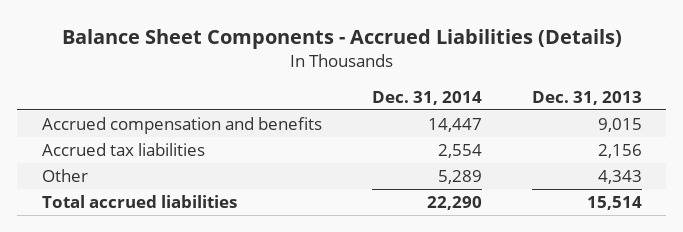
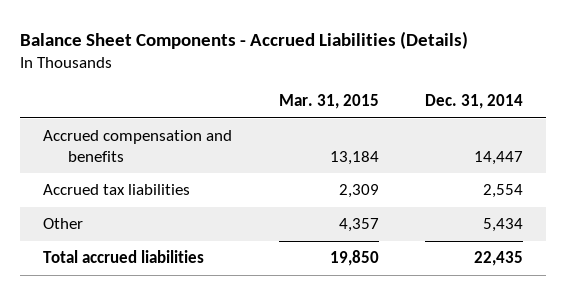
[531,91,642,106] Dec. 31, 2013 -> none
none -> [278,94,379,110] Mar. 31, 2015
[437,169,482,184] 5,289 -> [483,218,524,233] 5,434
[426,195,482,210] 22,290 -> [474,251,524,267] 22,435

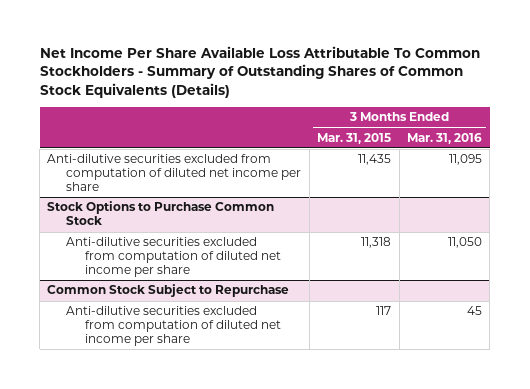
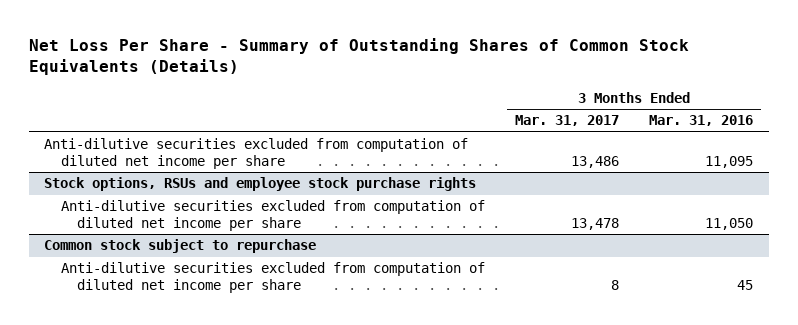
[39,45,480,98] Net Income Per Share Available Loss Attributable To Common Stockholders - Summary of Outstanding Shares of Common Stock Equivalents (Details) -> [28,37,689,76] Net Loss Per Share - Summary of Outstanding Shares of Common Stock Equivalents (Details)
[317,132,392,144] Mar. 31, 2015 -> none
none -> [514,115,619,127] Mar. 31, 2017
[47,201,275,226] Stock Options to Purchase Common Stock -> none
none -> [44,177,477,192] Stock options, RSUs and employee stock purchase rights
[47,284,290,298] Common Stock Subject to Repurchase -> [44,239,317,254] Common stock subject to repurchase

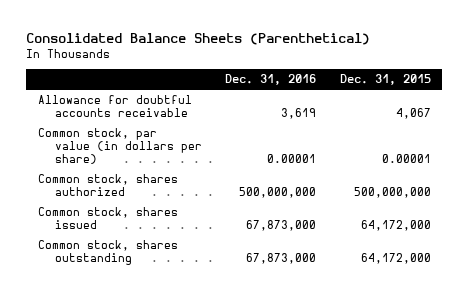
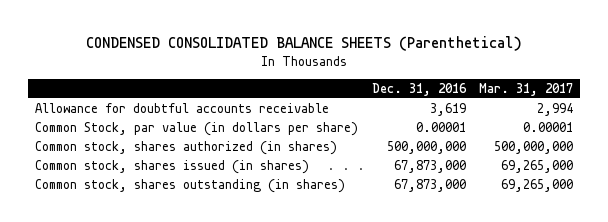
[26,33,371,46] Consolidated Balance Sheets (Parenthetical) -> [86,36,523,52] CONDENSED CONSOLIDATED BALANCE SHEETS (Parenthetical)
[339,74,431,86] Dec. 31, 2015 -> none
none -> [479,82,574,96] Mar. 31, 2017
[37,128,203,165] Common stock, par value (in dollars per share) -> [35,121,359,136] Common Stock, par value (in dollars per share)
[37,174,178,197] Common stock, shares authorized -> [35,140,338,155] Common stock, shares authorized (in shares)
[37,207,178,230] Common stock, shares issued -> [35,159,310,174] Common stock, shares issued (in shares)
[37,240,178,266] Common stock, shares outstanding -> [35,178,346,193] Common stock, shares outstanding (in shares)

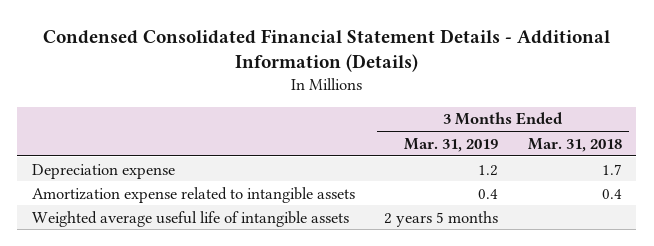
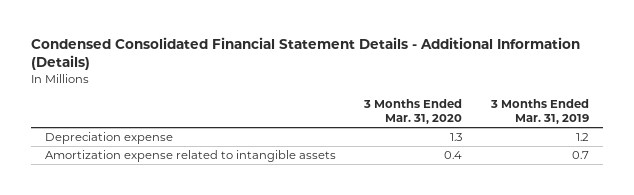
[527,137,622,152] Mar. 31, 2018 -> none
none -> [363,98,463,125] 3 Months Ended Mar. 31, 2020
[31,210,349,227] Weighted average useful life of intangible assets -> none
[478,188,499,199] 0.4 -> [571,151,589,160] 0.7

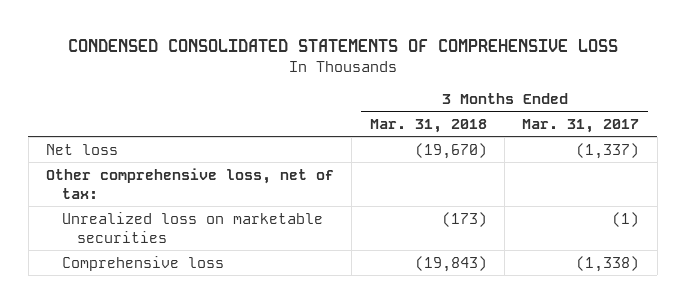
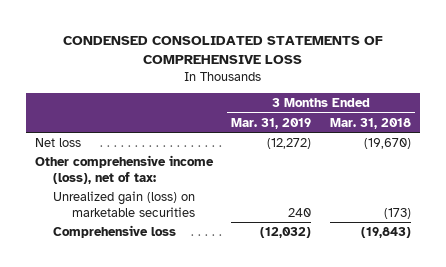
[522,119,640,134] Mar. 31, 2017 -> none
none -> [231,117,312,129] Mar. 31, 2019
[46,167,335,199] Other comprehensive loss, net of tax: -> [35,154,215,184] Other comprehensive income (loss), net of tax:
[61,211,323,243] Unrealized loss on marketable securities -> [53,190,196,217] Unrealized gain (loss) on marketable securities

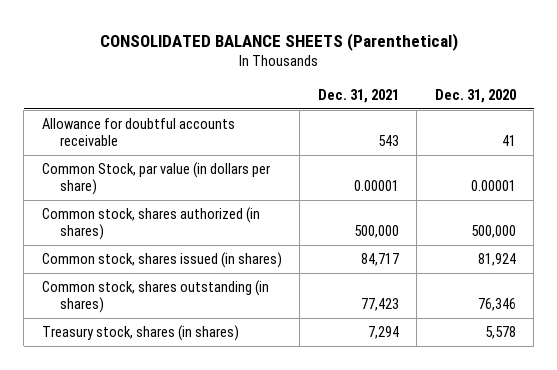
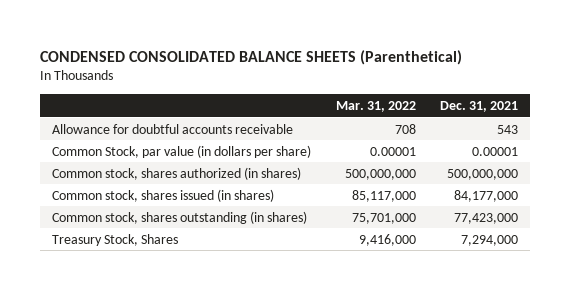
[99,32,458,51] CONSOLIDATED BALANCE SHEETS (Parenthetical) -> [40,49,463,65] CONDENSED CONSOLIDATED BALANCE SHEETS (Parenthetical)
[434,88,516,103] Dec. 31, 2020 -> none
none -> [335,100,416,112] Mar. 31, 2022
[353,225,399,239] 500,000 -> [446,168,518,180] 500,000,000
[360,253,399,267] 84,717 -> [453,189,518,202] 84,177,000
[360,298,399,312] 77,423 -> [453,212,518,224] 77,423,000
[41,325,239,342] Treasury stock, shares (in shares) -> [52,233,179,246] Treasury Stock, Shares
[367,326,399,340] 7,294 -> [460,234,518,246] 7,294,000

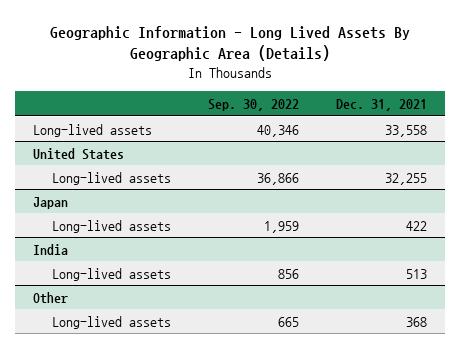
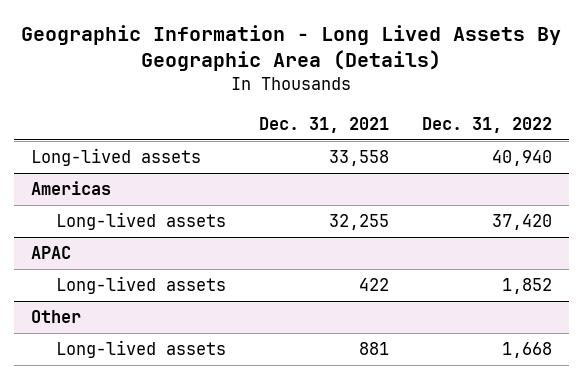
[207,98,299,111] Sep. 30, 2022 -> none
none -> [422,116,553,133] Dec. 31, 2022
[33,147,125,160] United States -> [30,181,111,196] Americas
[33,196,69,209] Japan -> [30,246,71,260] APAC
[33,243,69,255] India -> none
[51,267,171,281] Long-lived assets -> none
[405,316,427,327] 368 -> [359,342,390,356] 881

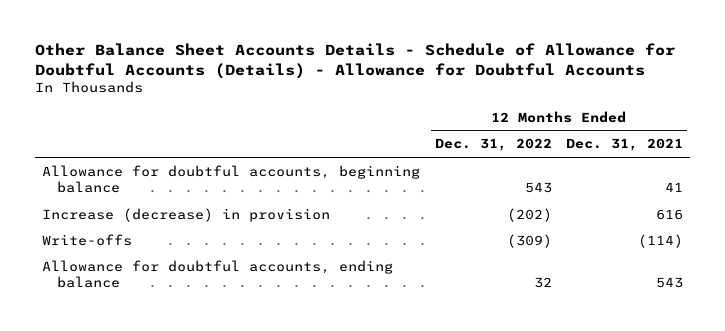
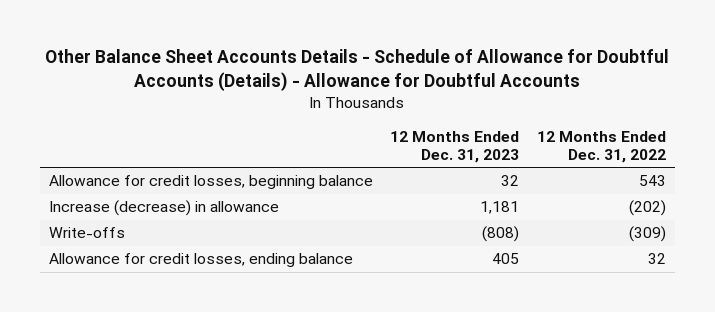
[566,138,684,152] Dec. 31, 2021 -> none
none -> [390,130,520,163] 12 Months Ended Dec. 31, 2023
[42,164,421,193] Allowance for doubtful accounts, beginning balance -> [48,175,373,190] Allowance for credit losses, beginning balance
[42,207,331,222] Increase (decrease) in provision -> [48,200,279,217] Increase (decrease) in allowance
[42,259,394,288] Allowance for doubtful accounts, ending balance -> [48,253,353,268] Allowance for credit losses, ending balance

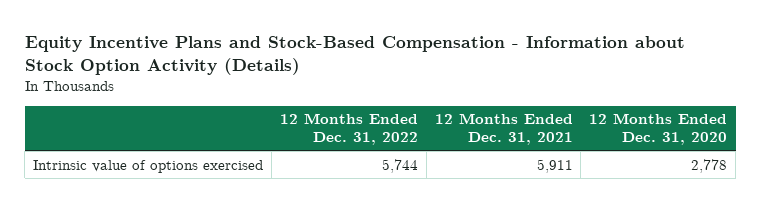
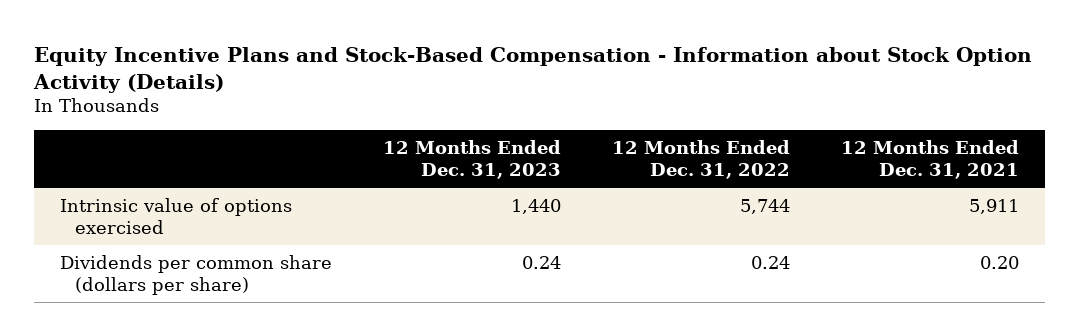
[589,113,728,146] 12 Months Ended Dec. 31, 2020 -> none
none -> [383,139,562,180] 12 Months Ended Dec. 31, 2023
none -> [59,254,332,296] Dividends per common share (dollars per share)

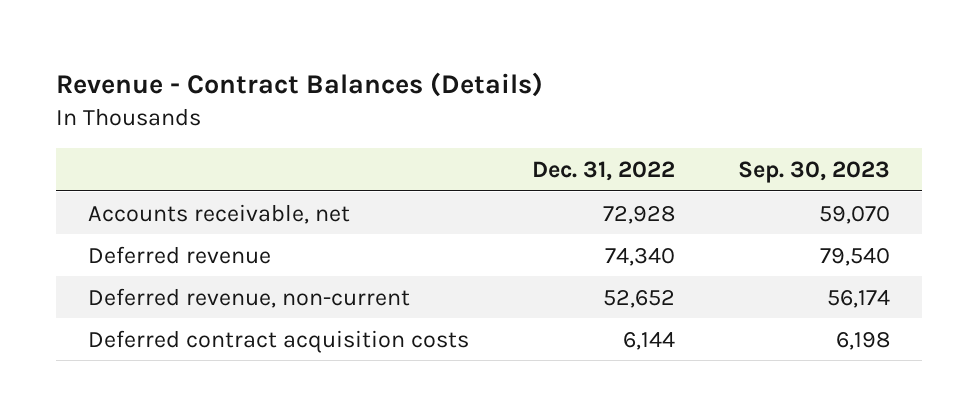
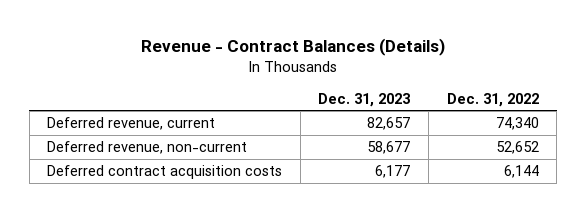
[738,161,891,184] Sep. 30, 2023 -> none
none -> [318,92,411,107] Dec. 31, 2023
[87,203,350,224] Accounts receivable, net -> none
[87,245,271,264] Deferred revenue -> [47,117,216,131] Deferred revenue, current

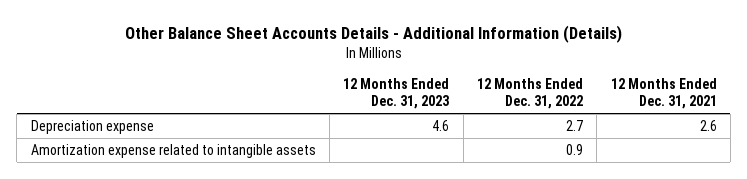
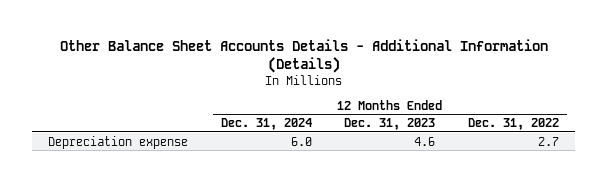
[610,77,717,110] 12 Months Ended Dec. 31, 2021 -> none
none -> [220,118,312,131] Dec. 31, 2024
[30,143,316,158] Amortization expense related to intangible assets -> none

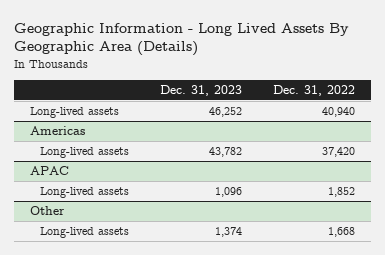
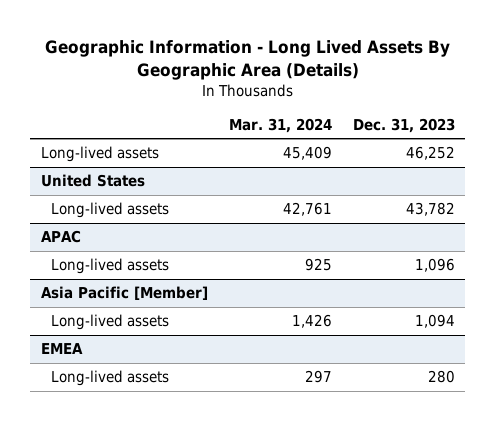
[273,84,356,96] Dec. 31, 2022 -> none
none -> [228,117,332,133] Mar. 31, 2024
[29,126,85,136] Americas -> [40,174,145,188] United States
[29,206,65,216] Other -> none
none -> [40,286,208,301] Asia Pacific [Member]
[215,227,243,238] 1,374 -> [414,314,455,329] 1,094
none -> [40,343,83,355] EMEA
none -> [51,370,170,387] Long-lived assets

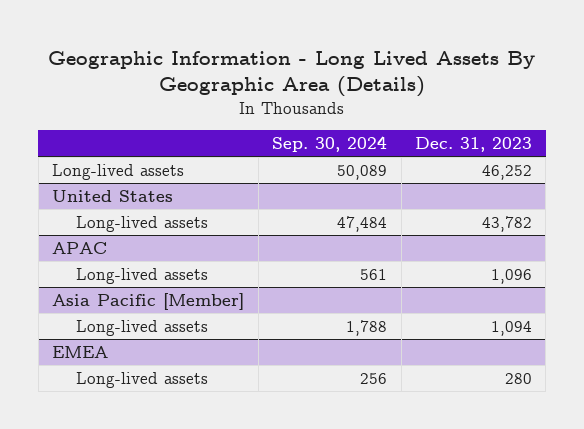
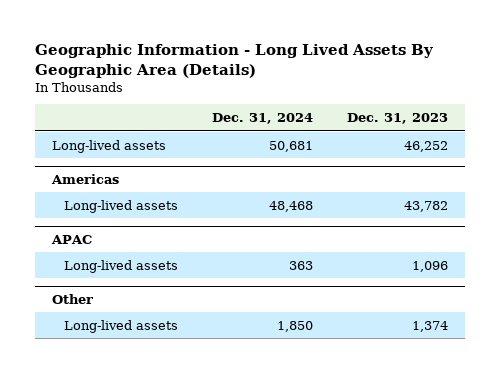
[272,136,388,153] Sep. 30, 2024 -> none
none -> [212,113,314,125] Dec. 31, 2024
[52,189,174,202] United States -> [51,173,120,184] Americas
[52,292,245,310] Asia Pacific [Member] -> none
[52,345,109,358] EMEA -> none
[76,371,209,388] Long-lived assets -> none
none -> [52,293,94,304] Other
[490,320,532,336] 1,094 -> [412,320,449,332] 1,374

